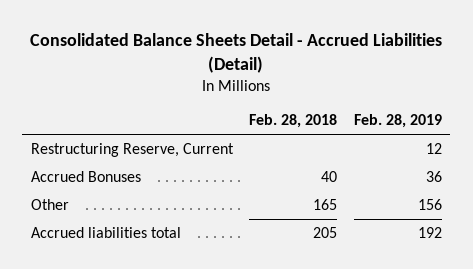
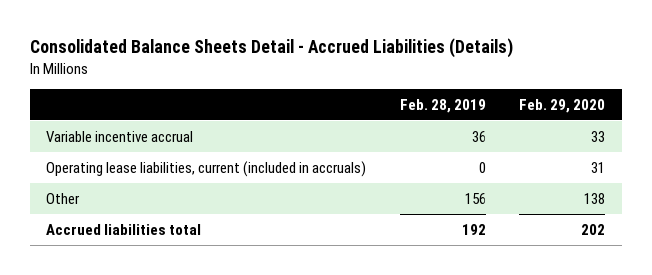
[30,33,443,74] Consolidated Balance Sheets Detail - Accrued Liabilities (Detail) -> [29,38,513,59] Consolidated Balance Sheets Detail - Accrued Liabilities (Details)
[249,114,338,129] Feb. 28, 2018 -> none
none -> [519,98,606,113] Feb. 29, 2020
[30,142,234,157] Restructuring Reserve, Current -> none
[30,170,141,182] Accrued Bonuses -> [46,130,194,142] Variable incentive accrual
none -> [46,160,367,177] Operating lease liabilities, current (included in accruals)

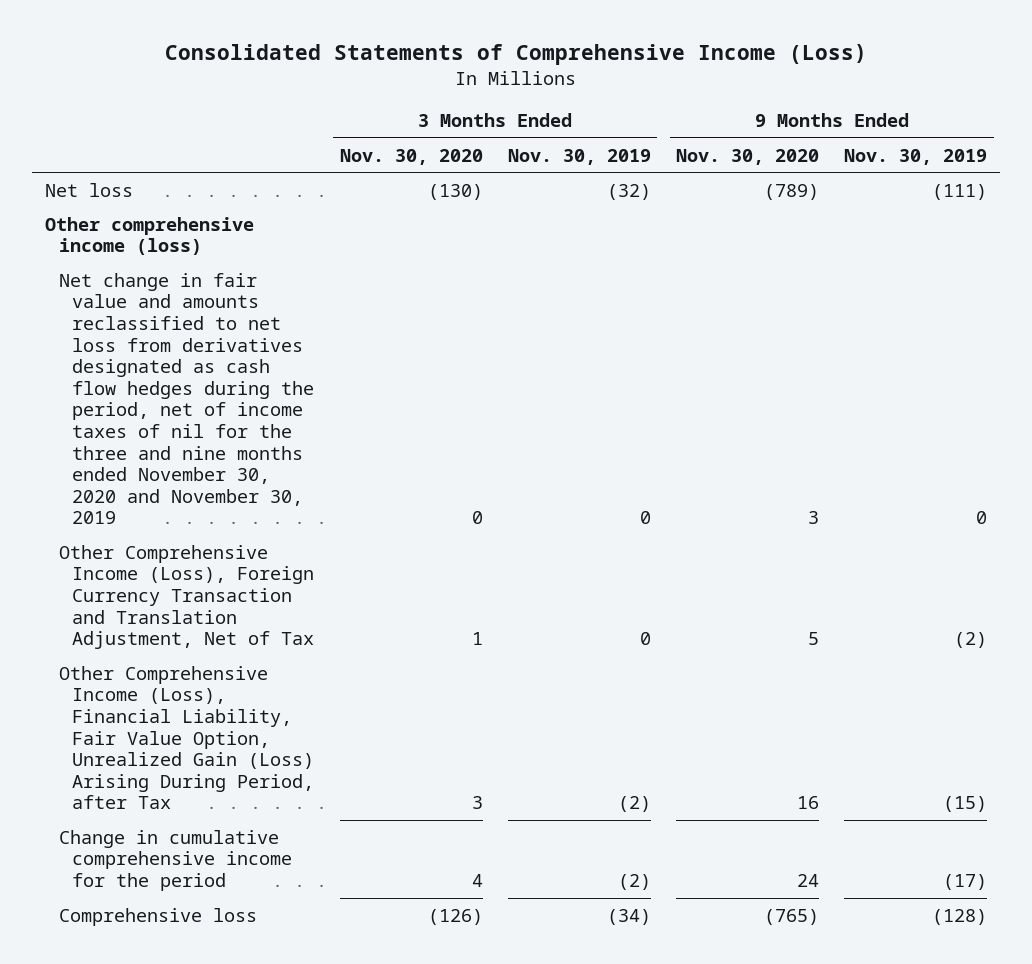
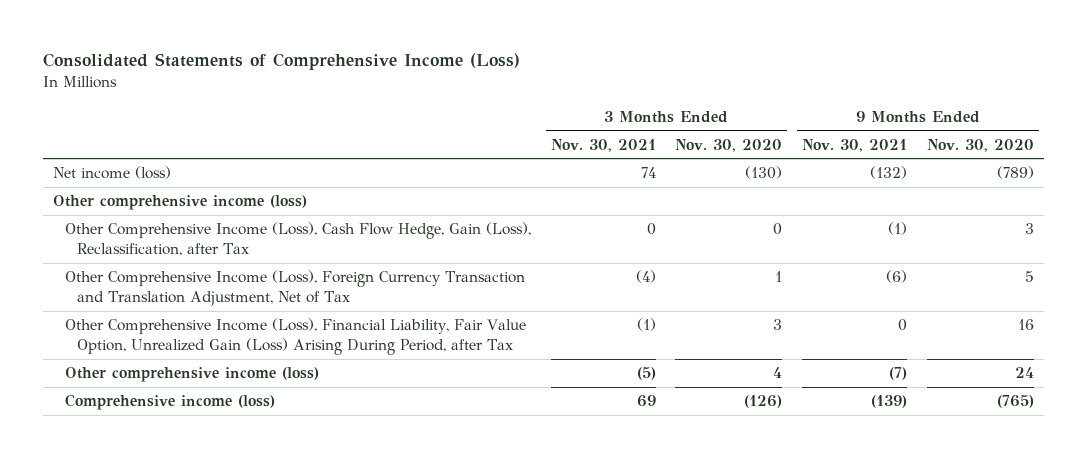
[507,148,651,165] Nov. 30, 2019 -> none
[844,148,988,165] Nov. 30, 2019 -> none
none -> [550,138,656,152] Nov. 30, 2021
none -> [802,138,908,152] Nov. 30, 2021
[44,182,133,197] Net loss -> [52,166,171,180] Net income (loss)
[58,272,315,525] Net change in fair value and amounts reclassified to net loss from derivatives designated as cash flow hedges during the period, net of income taxes of nil for the three and nine months ended November 30, 2020 and November 30, 2019 -> none
none -> [64,222,531,256] Other Comprehensive Income (Loss), Cash Flow Hedge, Gain (Loss), Reclassification, after Tax
[58,829,293,891] Change in cumulative comprehensive income for the period -> [64,367,319,383] Other comprehensive income (loss)
[58,907,257,926] Comprehensive loss -> [64,394,275,411] Comprehensive income (loss)

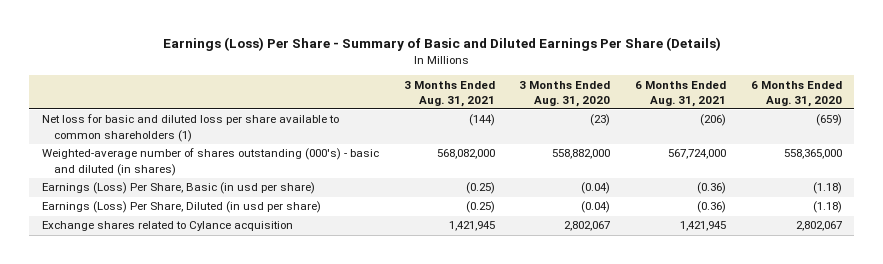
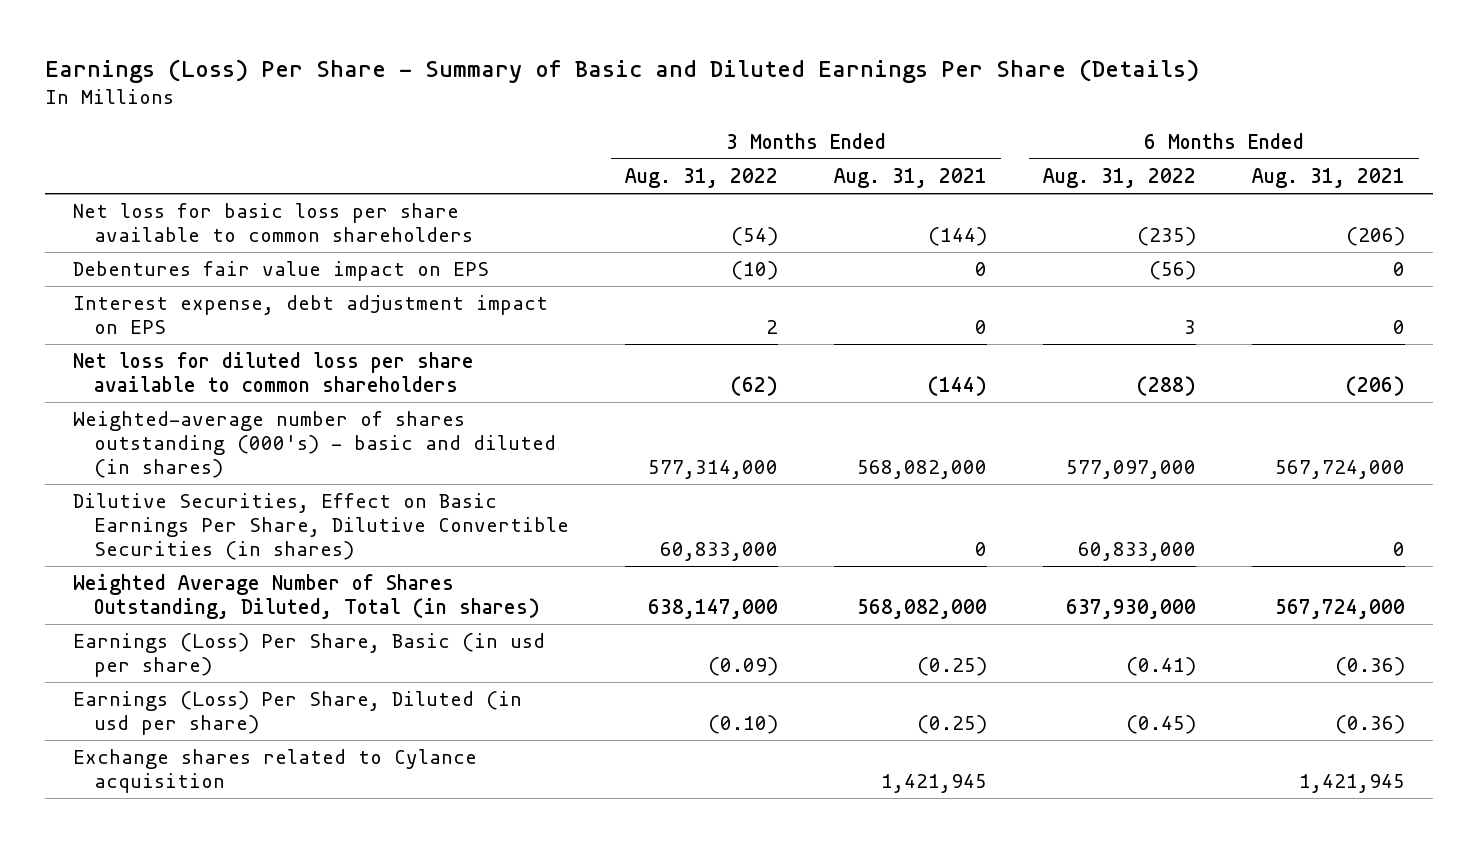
[519,80,611,107] 3 Months Ended Aug. 31, 2020 -> none
[750,80,842,107] 6 Months Ended Aug. 31, 2020 -> none
none -> [625,168,779,189] Aug. 31, 2022
none -> [1043,168,1197,189] Aug. 31, 2022
[41,114,339,142] Net loss for basic and diluted loss per share available to common shareholders (1) -> [72,203,474,243] Net loss for basic loss per share available to common shareholders
none -> [72,261,489,282] Debentures fair value impact on EPS
none -> [72,295,548,335] Interest expense, debt adjustment impact on EPS
none -> [72,352,474,393] Net loss for diluted loss per share available to common shareholders
none -> [72,493,570,561] Dilutive Securities, Effect on Basic Earnings Per Share, Dilutive Convertible Securities (in shares)
none -> [72,574,541,620] Weighted Average Number of Shares Outstanding, Diluted, Total (in shares)

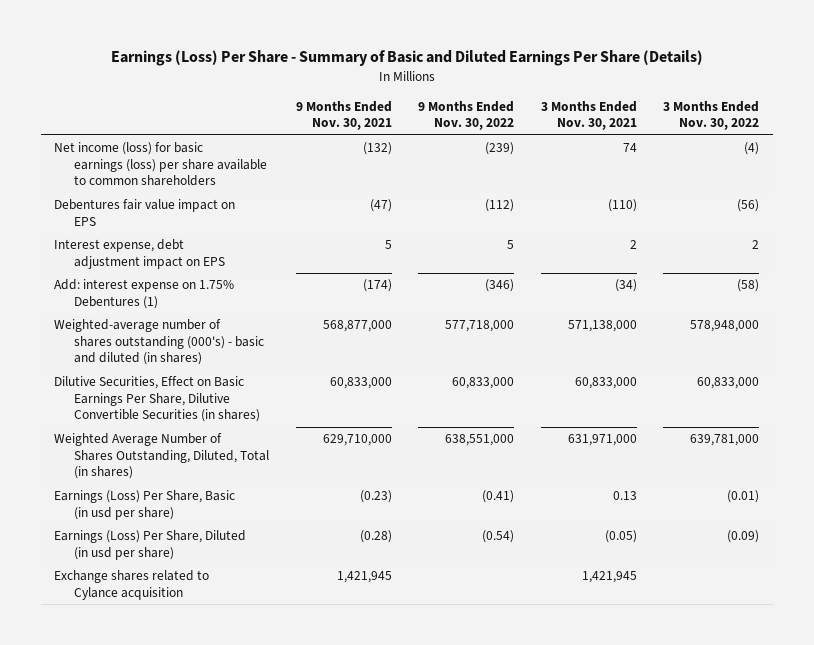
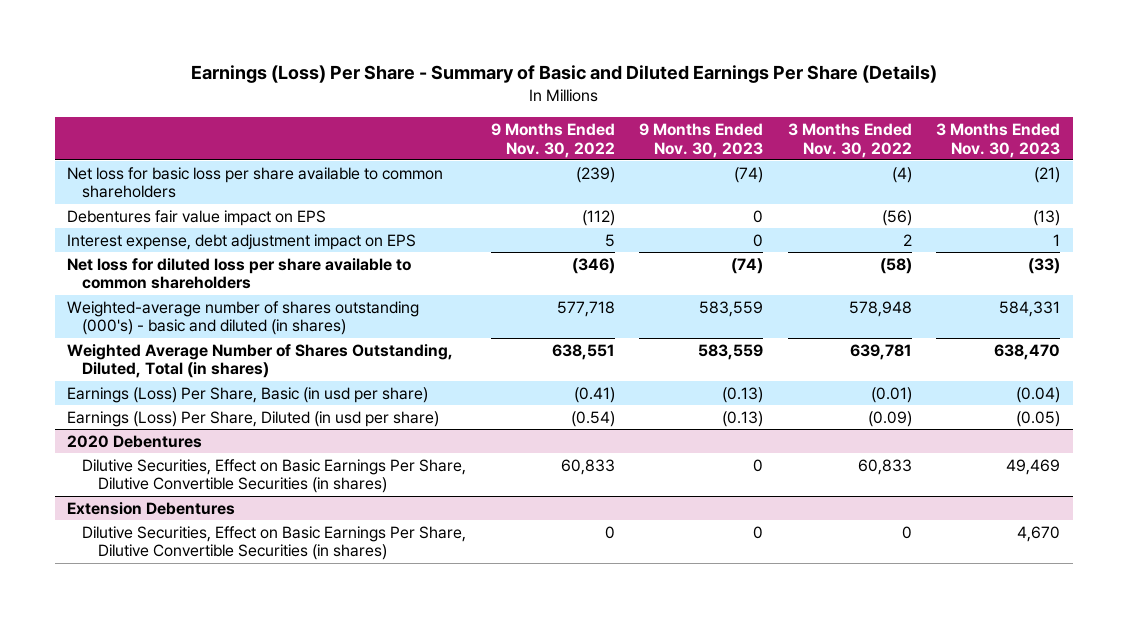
[295,100,392,131] 9 Months Ended Nov. 30, 2021 -> none
[540,100,637,131] 3 Months Ended Nov. 30, 2021 -> none
none -> [639,122,764,158] 9 Months Ended Nov. 30, 2023
none -> [936,122,1061,158] 3 Months Ended Nov. 30, 2023
[54,142,268,187] Net income (loss) for basic earnings (loss) per share available to common shareholders -> [66,166,443,199] Net loss for basic loss per share available to common shareholders
[54,376,261,423] Dilutive Securities, Effect on Basic Earnings Per Share, Dilutive Convertible Securities (in shares) -> none
[54,279,235,309] Add: interest expense on 1.75% Debentures (1) -> [66,257,411,290] Net loss for diluted loss per share available to common shareholders
[445,320,515,333] 577,718,000 -> [556,300,615,317] 577,718
[690,320,760,333] 578,948,000 -> [848,300,912,317] 578,948
[445,434,515,447] 638,551,000 -> [551,343,615,360] 638,551
[690,434,760,447] 639,781,000 -> [849,343,912,360] 639,781
[54,570,210,600] Exchange shares related to Cylance acquisition -> none
none -> [66,434,202,448] 2020 Debentures
none -> [82,458,467,494] Dilutive Securities, Effect on Basic Earnings Per Share, Dilutive Convertible Securities (in shares)
none -> [66,501,235,515] Extension Debentures
none -> [82,525,467,561] Dilutive Securities, Effect on Basic Earnings Per Share, Dilutive Convertible Securities (in shares)

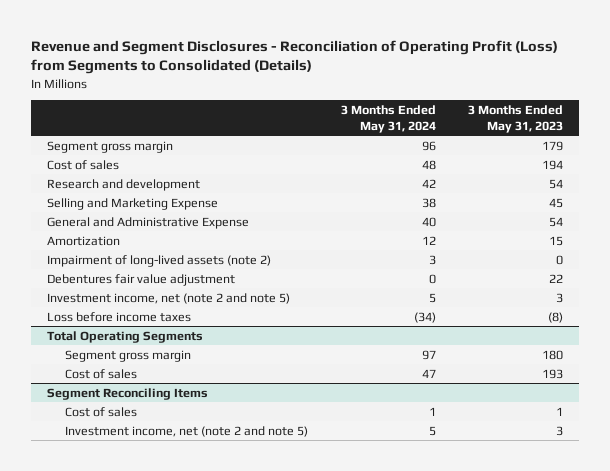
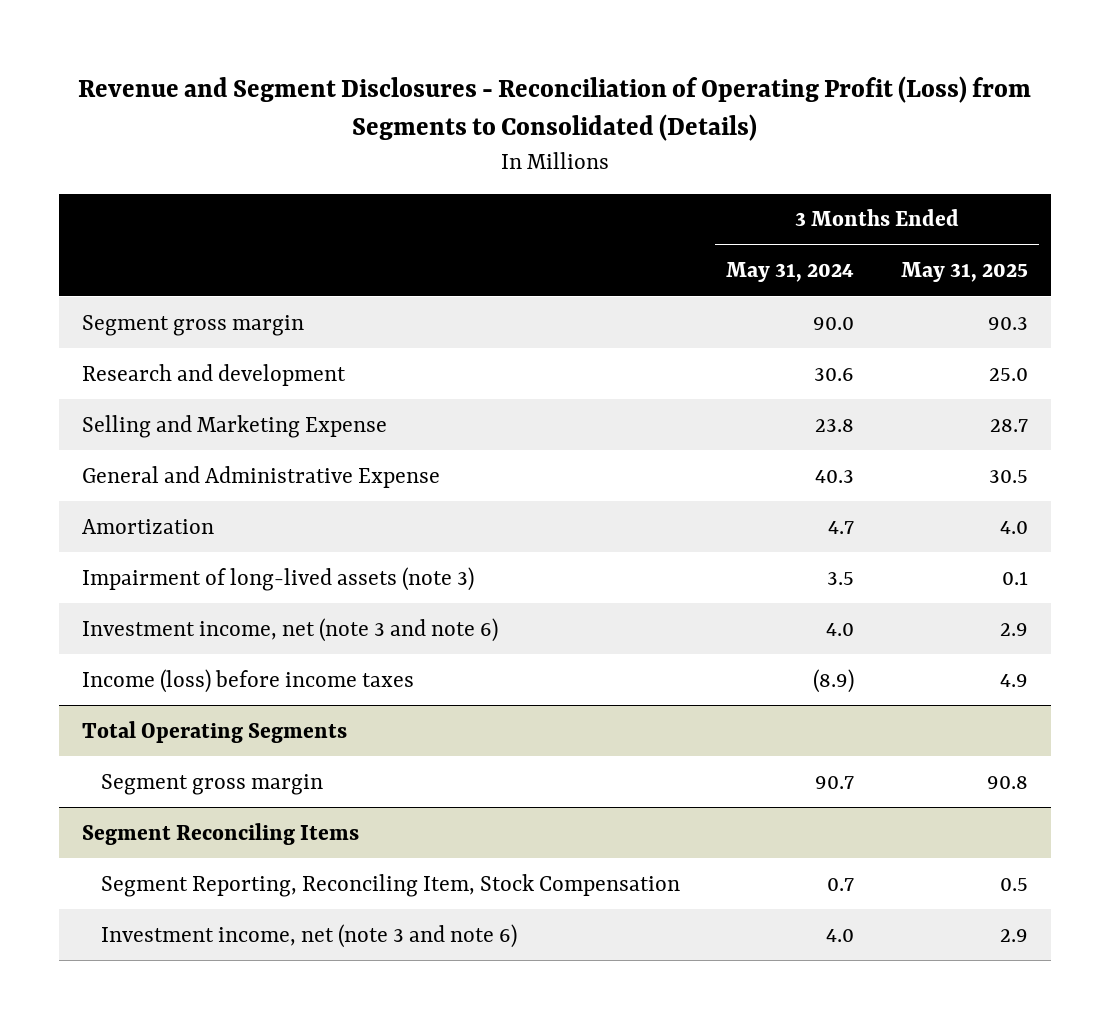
[468,105,564,133] 3 Months Ended May 31, 2023 -> none
none -> [900,262,1028,283] May 31, 2025
[47,159,120,170] Cost of sales -> none
[47,273,236,286] Debentures fair value adjustment -> none
[421,140,436,151] 96 -> [813,316,855,330] 90.0
[421,178,436,188] 42 -> [814,367,855,381] 30.6
[421,197,436,208] 38 -> [815,418,855,432] 23.8
[421,216,436,227] 40 -> [815,469,855,483] 40.3
[421,235,436,245] 12 -> [828,520,855,534] 4.7
[47,254,272,267] Impairment of long-lived assets (note 2) -> [81,566,474,591] Impairment of long-lived assets (note 3)
[428,254,436,265] 3 -> [827,571,855,585] 3.5
[47,292,291,304] Investment income, net (note 2 and note 5) -> [81,617,498,642] Investment income, net (note 3 and note 6)
[428,292,436,303] 5 -> [826,622,855,636] 4.0
[47,311,192,322] Loss before income taxes -> [81,668,414,693] Income (loss) before income taxes
[413,311,436,323] (34) -> [813,668,855,693] (8.9)
[64,368,137,379] Cost of sales -> none
[421,349,436,360] 97 -> [815,775,855,789] 90.7
[64,406,137,417] Cost of sales -> none
none -> [101,873,681,897] Segment Reporting, Reconciling Item, Stock Compensation
[64,425,308,437] Investment income, net (note 2 and note 5) -> [101,923,518,948] Investment income, net (note 3 and note 6)
[428,425,436,436] 5 -> [826,928,855,942] 4.0

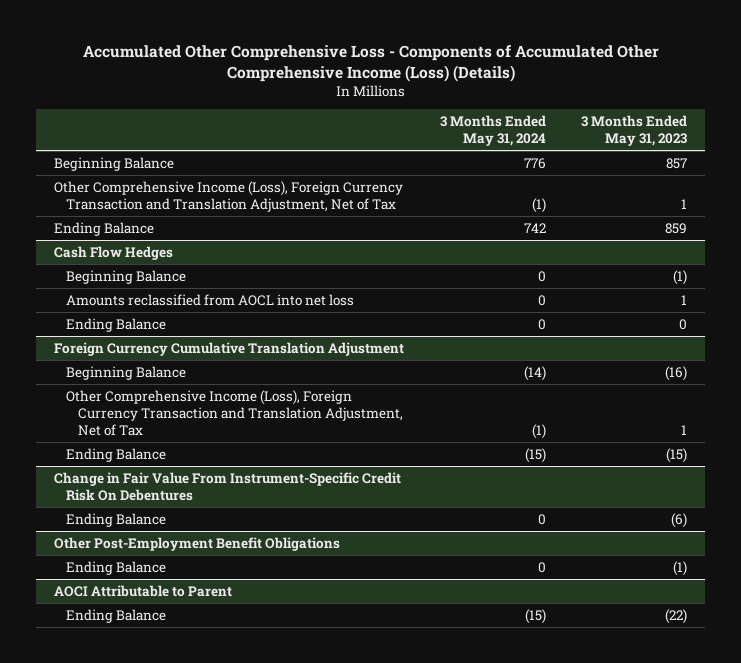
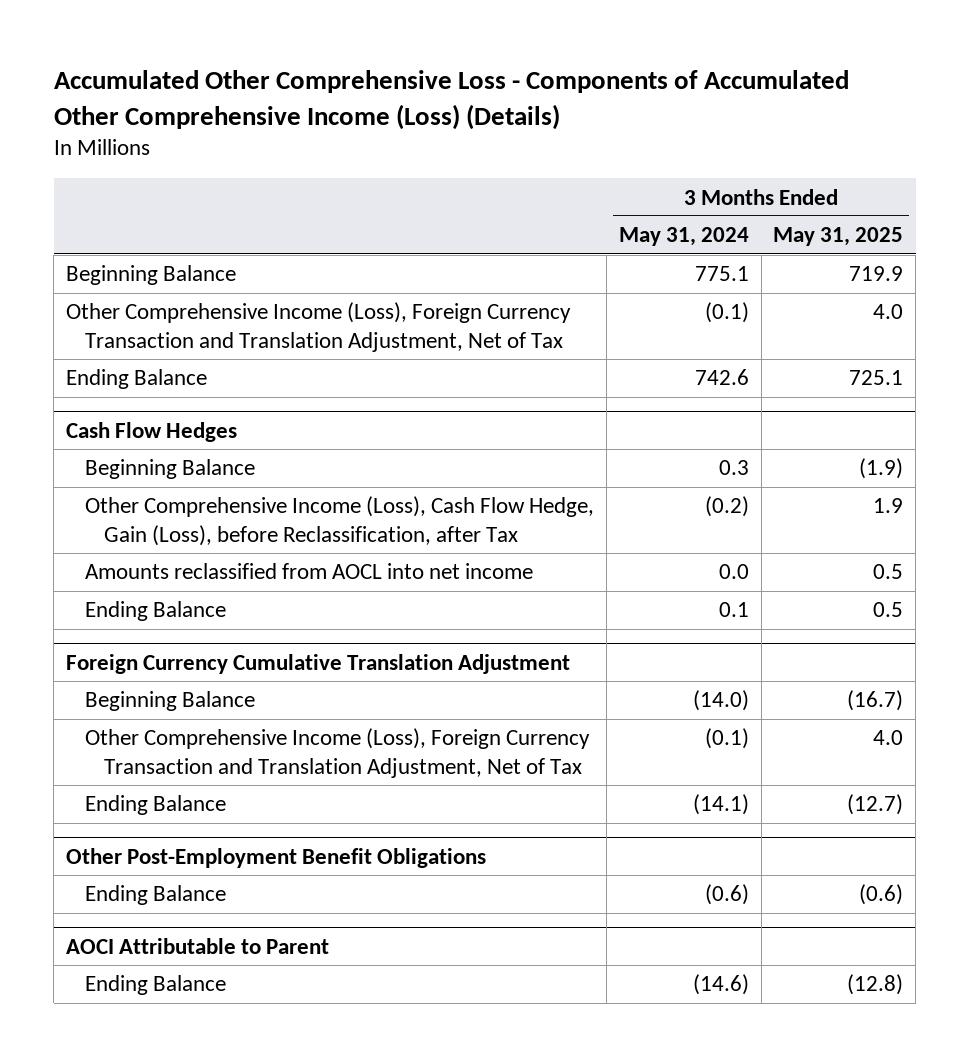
[581,115,688,147] 3 Months Ended May 31, 2023 -> none
none -> [773,227,904,247] May 31, 2025
[523,157,546,169] 776 -> [694,266,749,282] 775.1
[531,198,546,214] (1) -> [704,302,749,324] (0.1)
[523,222,546,233] 742 -> [694,369,749,386] 742.6
[537,270,546,282] 0 -> [718,460,749,476] 0.3
none -> [85,496,595,547] Other Comprehensive Income (Loss), Cash Flow Hedge, Gain (Loss), before Reclassification, after Tax
[66,293,355,306] Amounts reclassified from AOCL into net loss -> [85,563,534,580] Amounts reclassified from AOCL into net income
[537,294,546,306] 0 -> [718,564,749,580] 0.0
[537,318,546,330] 0 -> [718,602,749,618] 0.1
[53,471,401,502] Change in Fair Value From Instrument-Specific Credit Risk On Debentures -> none
[66,512,167,527] Ending Balance -> none
[523,365,546,381] (14) -> [692,690,749,712] (14.0)
[531,424,546,440] (1) -> [704,728,749,750] (0.1)
[524,447,546,463] (15) -> [692,794,749,816] (14.1)
[537,561,546,573] 0 -> [704,884,749,906] (0.6)
[524,608,546,624] (15) -> [692,974,749,996] (14.6)

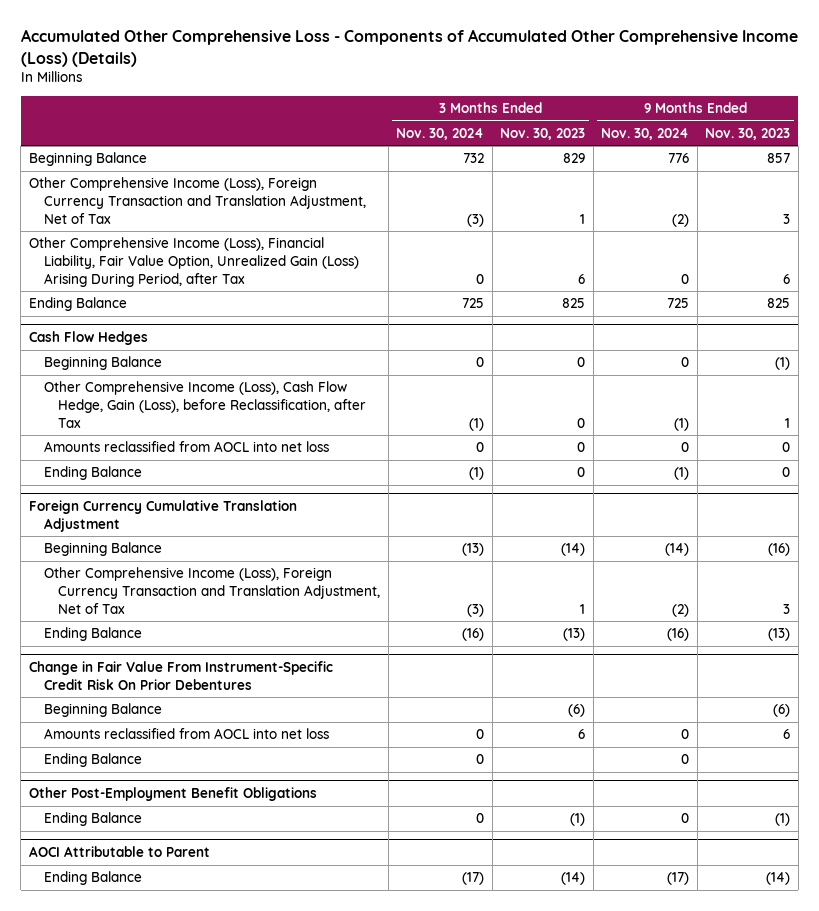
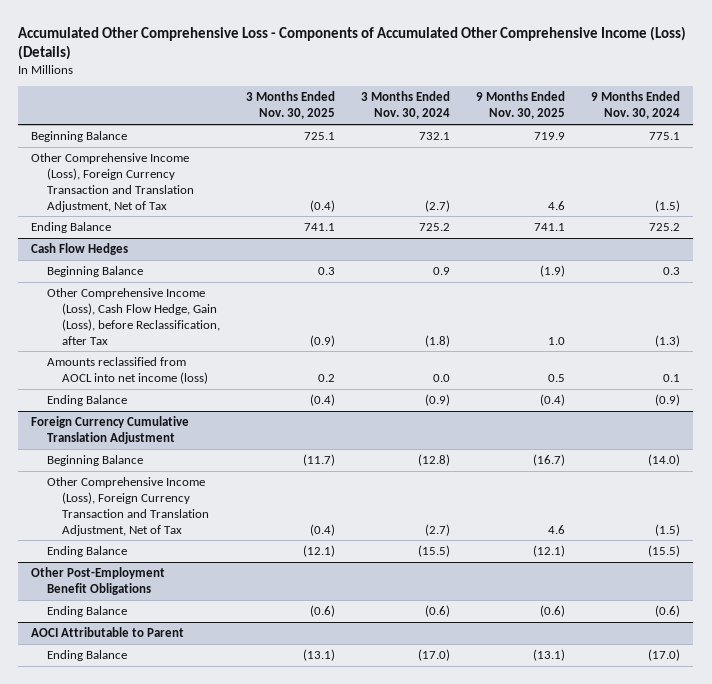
[500,127,586,140] Nov. 30, 2023 -> none
[705,127,791,140] Nov. 30, 2023 -> none
none -> [245,91,335,120] 3 Months Ended Nov. 30, 2025
none -> [476,91,566,120] 9 Months Ended Nov. 30, 2025
[28,237,359,287] Other Comprehensive Income (Loss), Financial Liability, Fair Value Option, Unrealized Gain (Loss) Arising During Period, after Tax -> none
[463,153,485,164] 732 -> [419,132,451,141] 732.1
[668,153,690,164] 776 -> [649,132,681,141] 775.1
[467,213,485,227] (3) -> [425,199,451,212] (2.7)
[672,213,690,227] (2) -> [655,199,681,212] (1.5)
[462,298,485,309] 725 -> [419,223,451,232] 725.2
[667,298,690,309] 725 -> [649,223,681,232] 725.2
[476,357,485,368] 0 -> [433,267,451,276] 0.9
[681,357,690,368] 0 -> [663,267,681,276] 0.3
[469,417,485,431] (1) -> [425,334,451,347] (1.8)
[674,417,690,431] (1) -> [655,334,681,347] (1.3)
[43,441,329,453] Amounts reclassified from AOCL into net loss -> [46,357,208,384] Amounts reclassified from AOCL into net income (loss)
[476,442,485,453] 0 -> [433,373,451,382] 0.0
[681,442,690,453] 0 -> [663,373,681,382] 0.1
[469,467,485,481] (1) -> [425,394,451,407] (0.9)
[674,467,690,481] (1) -> [655,394,681,407] (0.9)
[28,661,333,690] Change in Fair Value From Instrument-Specific Credit Risk On Prior Debentures -> none
[43,703,162,718] Beginning Balance -> none
[43,728,329,740] Amounts reclassified from AOCL into net loss -> none
[43,753,142,768] Ending Balance -> none
[462,543,485,557] (13) -> [418,454,451,467] (12.8)
[665,543,690,557] (14) -> [648,454,681,467] (14.0)
[467,603,485,617] (3) -> [425,523,451,536] (2.7)
[672,603,690,617] (2) -> [655,523,681,536] (1.5)
[462,628,485,642] (16) -> [418,545,451,558] (15.5)
[667,628,690,642] (16) -> [648,545,681,558] (15.5)
[476,813,485,824] 0 -> [425,605,451,618] (0.6)
[681,813,690,824] 0 -> [655,605,681,618] (0.6)
[462,872,485,886] (17) -> [418,649,451,662] (17.0)
[667,872,690,886] (17) -> [648,649,681,662] (17.0)

